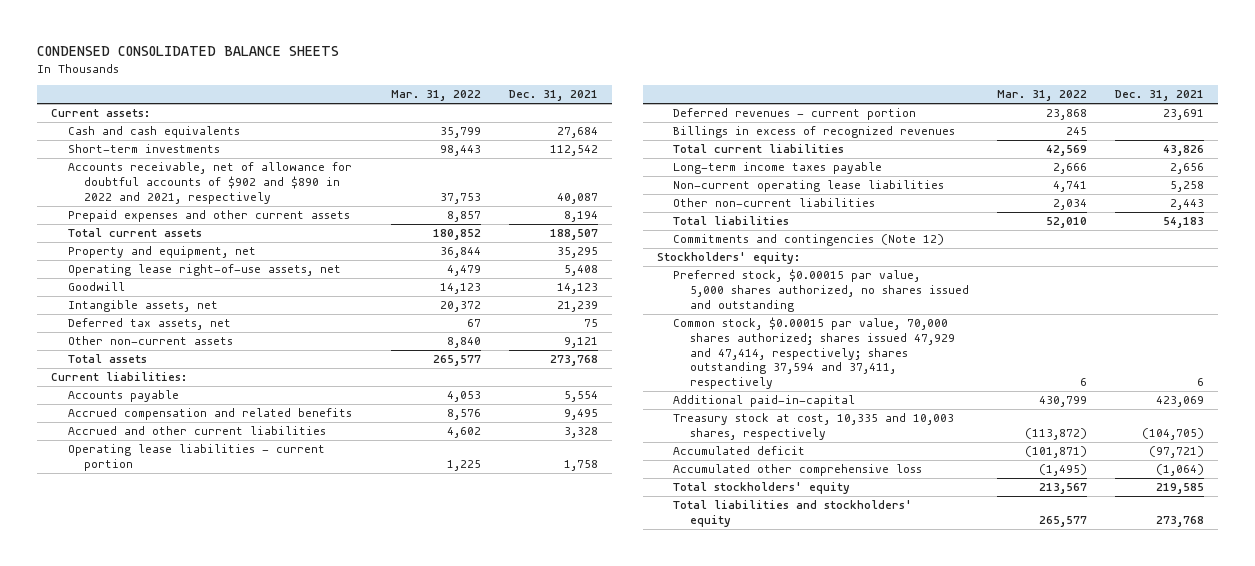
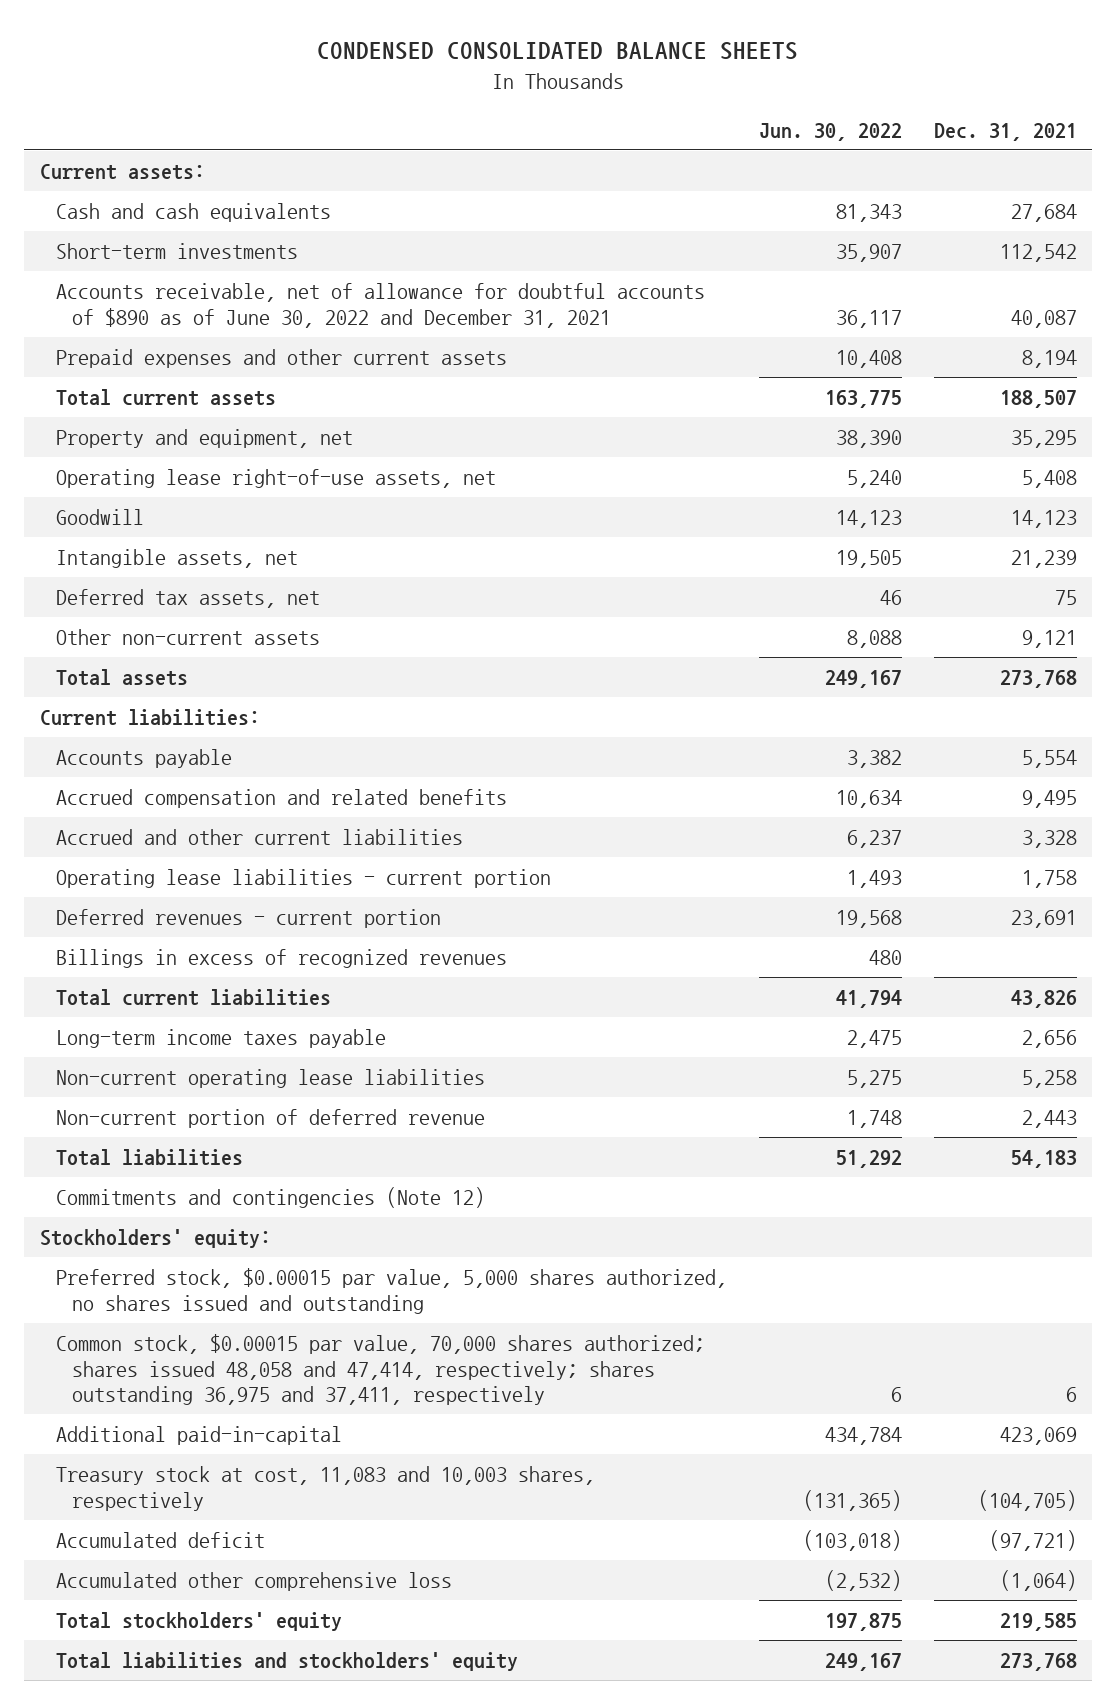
[391,90,482,102] Mar. 31, 2022 -> none
none -> [758,122,902,141] Jun. 30, 2022
[67,162,352,204] Accounts receivable, net of allowance for doubtful accounts of $902 and $890 in 2022 and 2021, respectively -> [55,283,705,328] Accounts receivable, net of allowance for doubtful accounts of $890 as of June 30, 2022 and December 31, 2021
[673,198,876,208] Other non-current liabilities -> [55,1109,485,1129] Non-current portion of deferred revenue
[673,317,955,389] Common stock, $0.00015 par value, 70,000 shares authorized; shares issued 47,929 and 47,414, respectively; shares outstanding 37,594 and 37,411, respectively -> [55,1334,705,1405] Common stock, $0.00015 par value, 70,000 shares authorized; shares issued 48,058 and 47,414, respectively; shares outstanding 36,975 and 37,411, respectively
[673,413,955,440] Treasury stock at cost, 10,335 and 10,003 shares, respectively -> [55,1466,595,1511] Treasury stock at cost, 11,083 and 10,003 shares, respectively

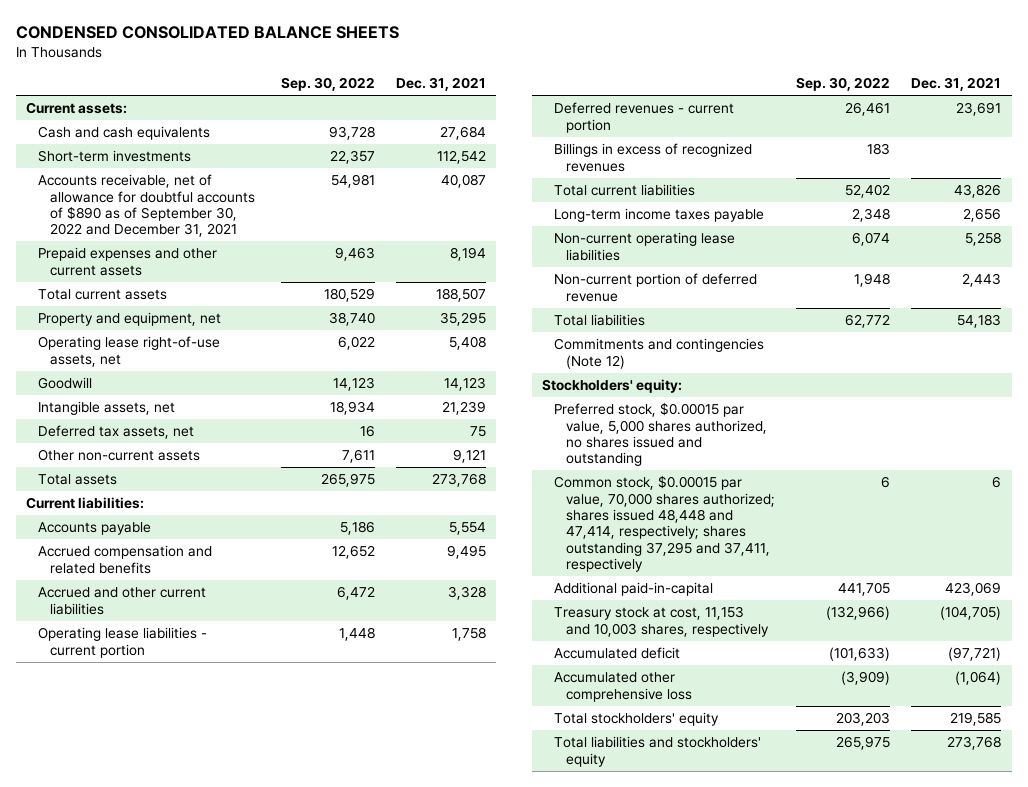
[758,122,902,141] Jun. 30, 2022 -> none
none -> [280,77,375,92] Sep. 30, 2022
[55,283,705,328] Accounts receivable, net of allowance for doubtful accounts of $890 as of June 30, 2022 and December 31, 2021 -> [38,174,256,238] Accounts receivable, net of allowance for doubtful accounts of $890 as of September 30, 2022 and December 31, 2021
[55,1334,705,1405] Common stock, $0.00015 par value, 70,000 shares authorized; shares issued 48,058 and 47,414, respectively; shares outstanding 36,975 and 37,411, respectively -> [554,475,776,573] Common stock, $0.00015 par value, 70,000 shares authorized; shares issued 48,448 and 47,414, respectively; shares outstanding 37,295 and 37,411, respectively
[55,1466,595,1511] Treasury stock at cost, 11,083 and 10,003 shares, respectively -> [554,606,770,637] Treasury stock at cost, 11,153 and 10,003 shares, respectively

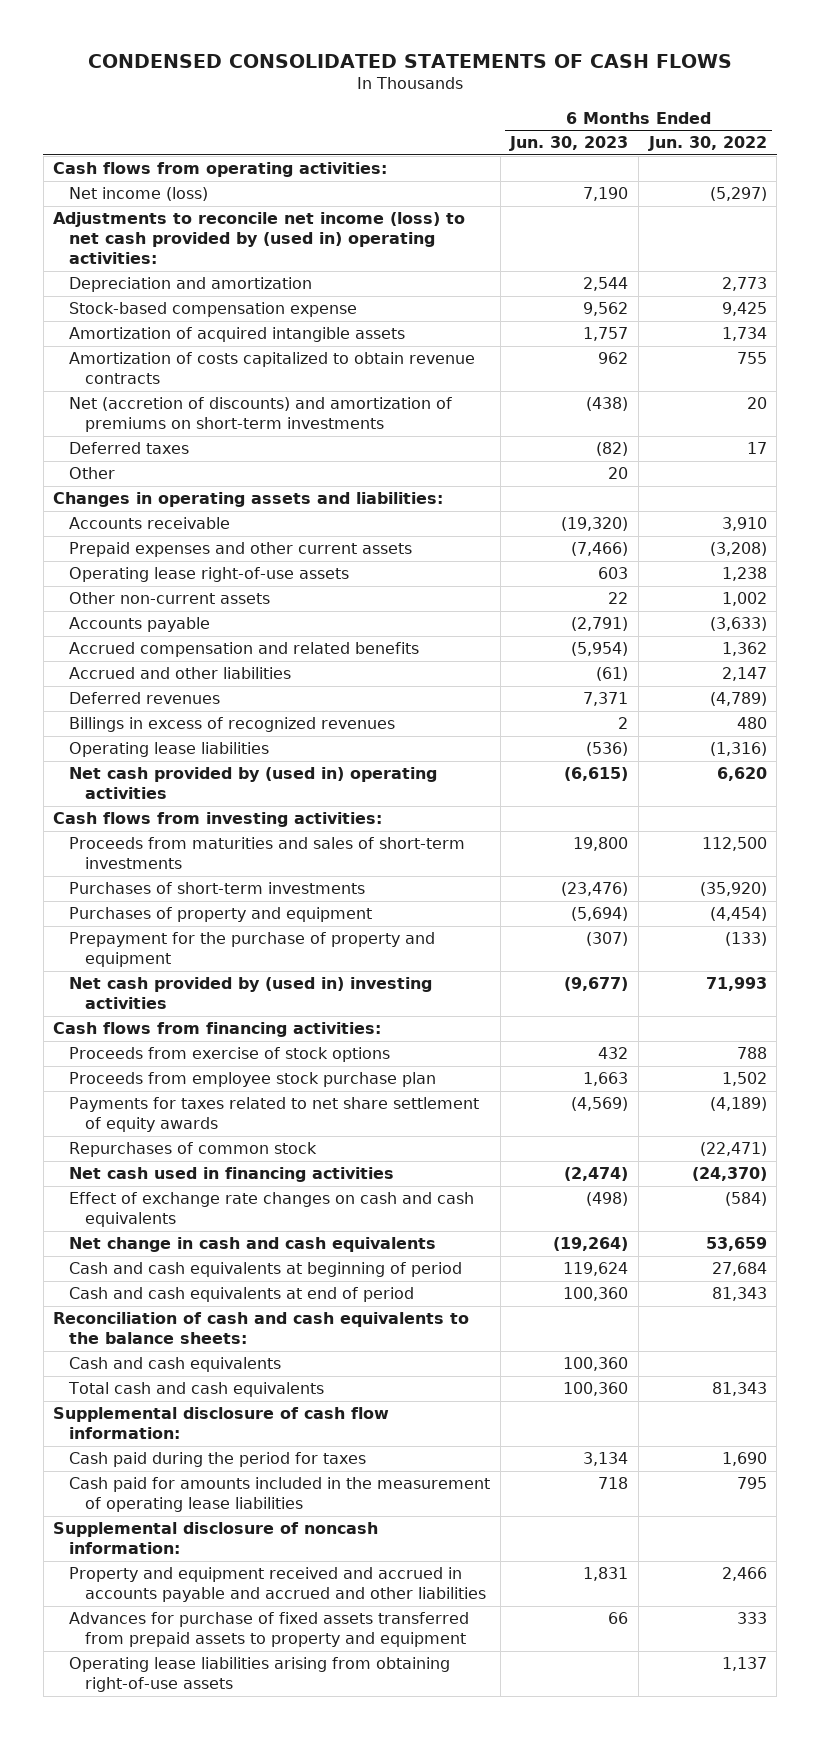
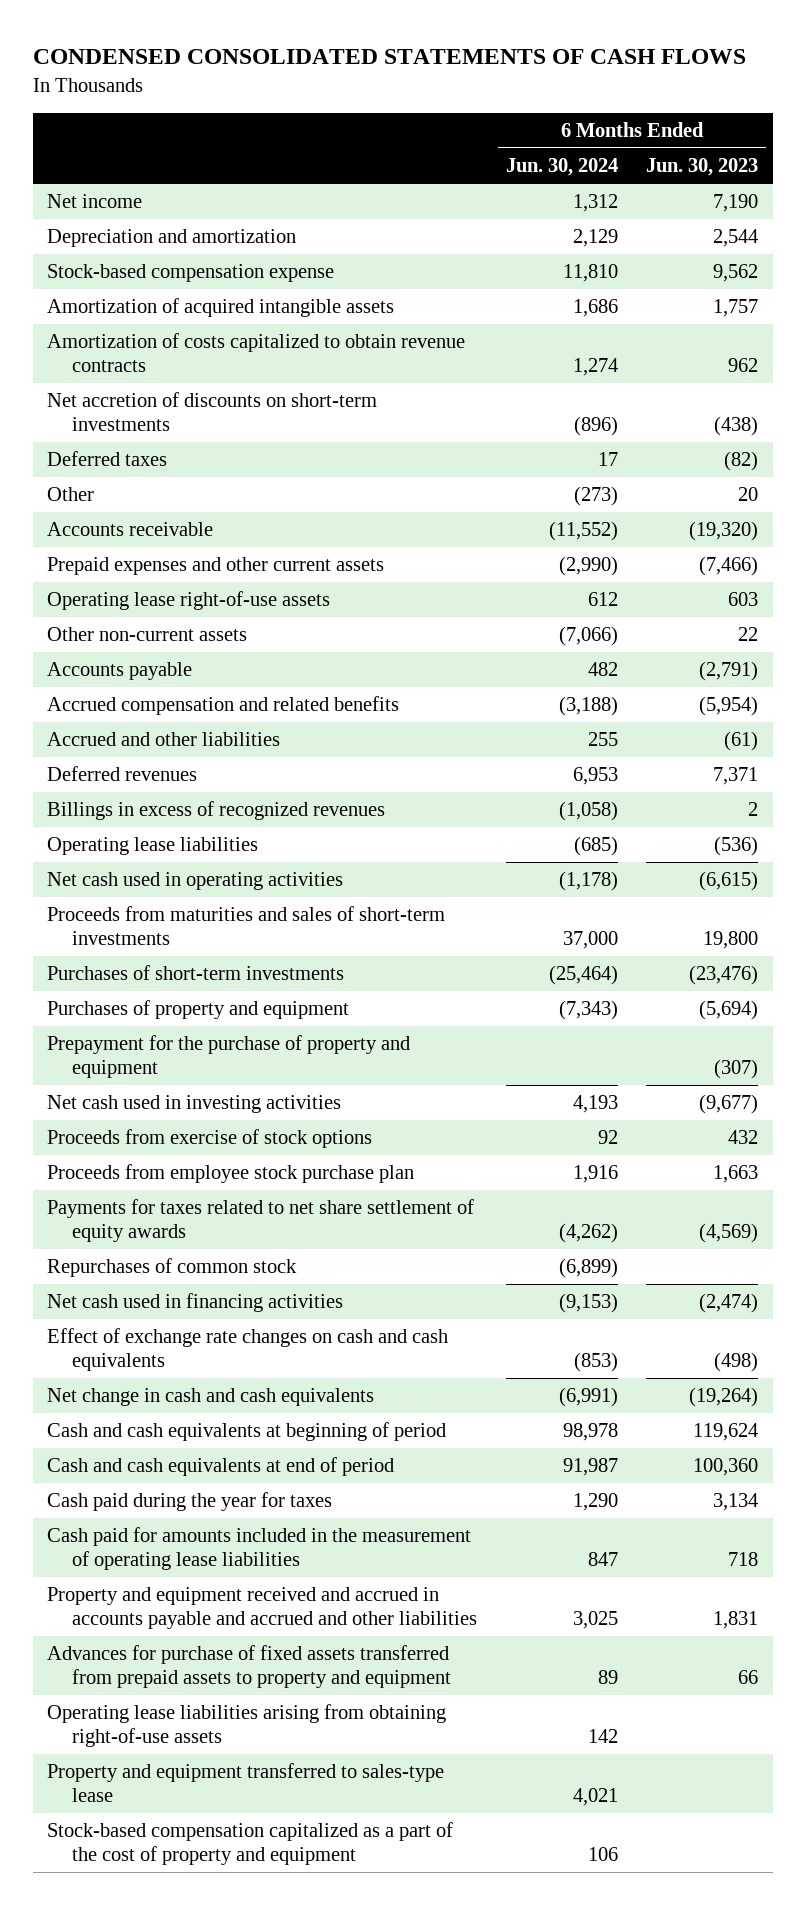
[647,136,767,152] Jun. 30, 2022 -> none
none -> [505,158,618,177] Jun. 30, 2024
[53,162,388,178] Cash flows from operating activities: -> none
[53,212,466,265] Adjustments to reconcile net income (loss) to net cash provided by (used in) operating activities: -> none
[68,187,208,202] Net income (loss) -> [46,194,142,209] Net income
[68,397,452,433] Net (accretion of discounts) and amortization of premiums on short-term investments -> [46,392,377,431] Net accretion of discounts on short-term investments
[53,492,444,508] Changes in operating assets and liabilities: -> none
[53,812,383,828] Cash flows from investing activities: -> none
[68,767,437,800] Net cash provided by (used in) operating activities -> [46,872,343,891] Net cash used in operating activities
[53,1022,382,1038] Cash flows from financing activities: -> none
[68,977,432,1010] Net cash provided by (used in) investing activities -> [46,1095,341,1114] Net cash used in investing activities
[53,1312,470,1345] Reconciliation of cash and cash equivalents to the balance sheets: -> none
[68,1357,281,1373] Cash and cash equivalents -> none
[67,1382,324,1398] Total cash and cash equivalents -> none
[53,1407,390,1440] Supplemental disclosure of cash flow information: -> none
[68,1452,366,1468] Cash paid during the period for taxes -> [46,1492,332,1512] Cash paid during the year for taxes
[53,1522,379,1555] Supplemental disclosure of noncash information: -> none
none -> [46,1763,444,1802] Property and equipment transferred to sales-type lease
none -> [46,1822,453,1865] Stock-based compensation capitalized as a part of the cost of property and equipment

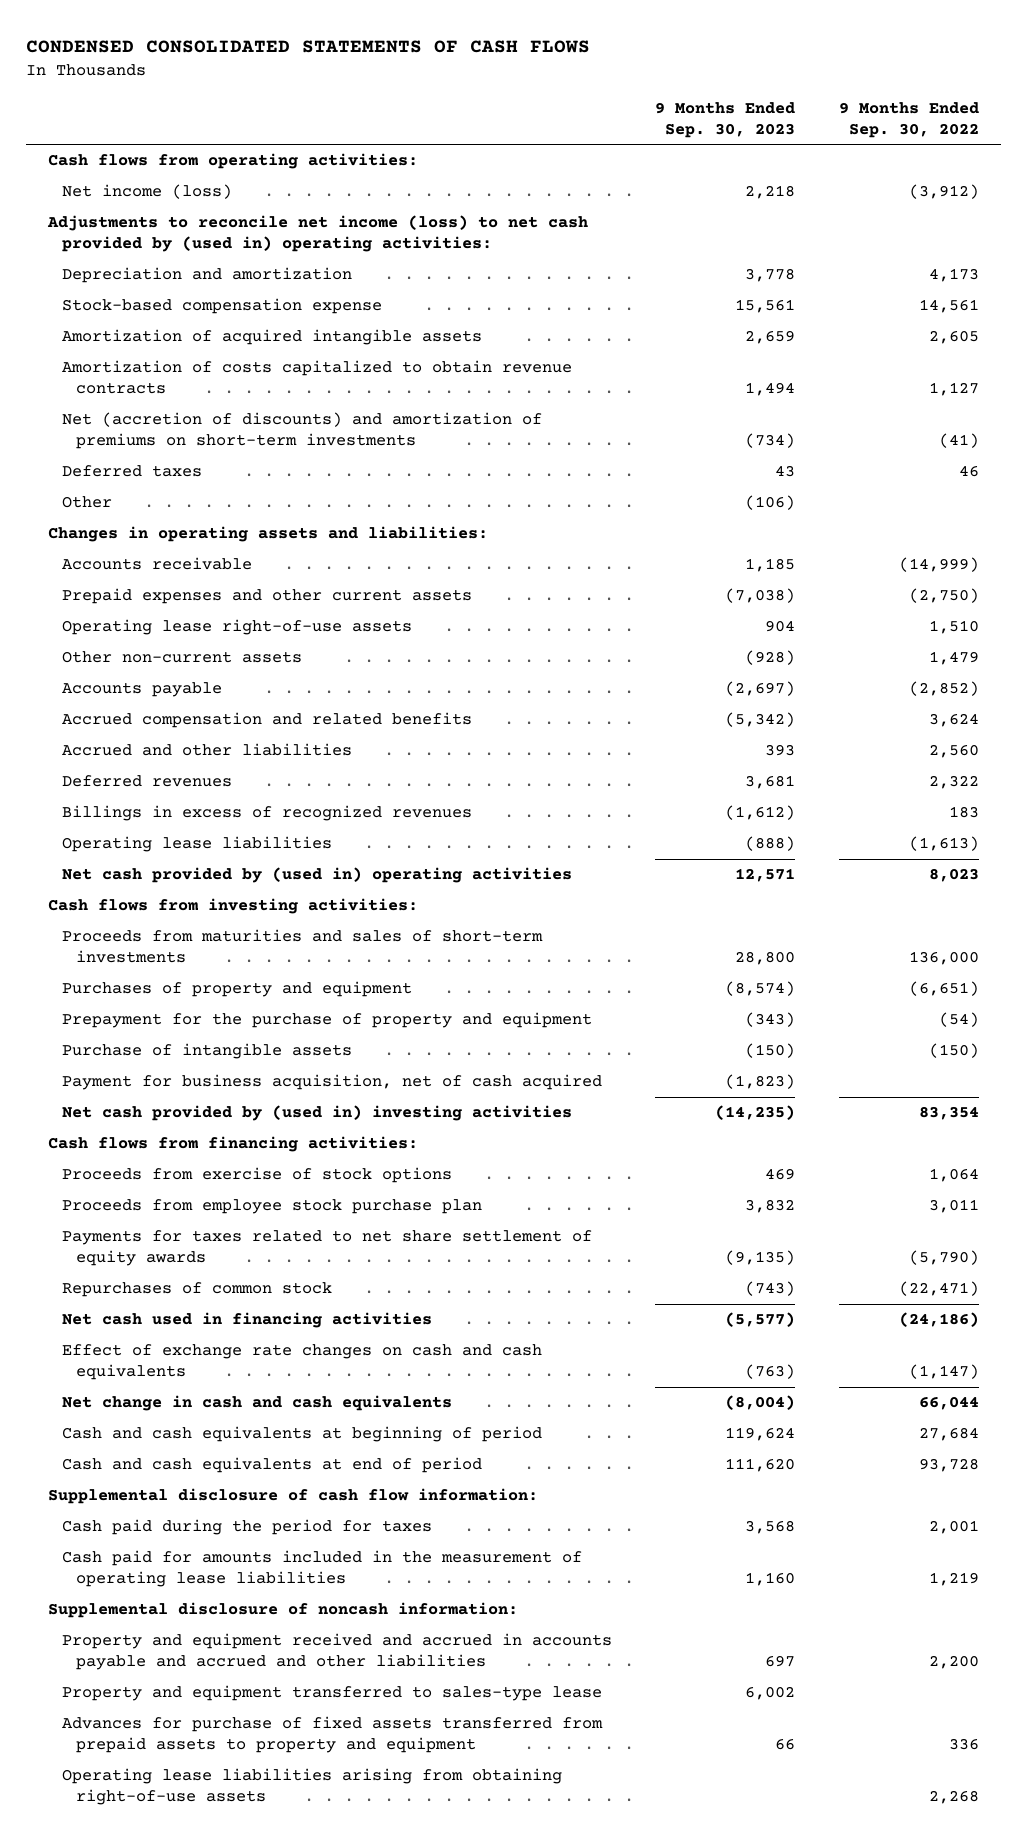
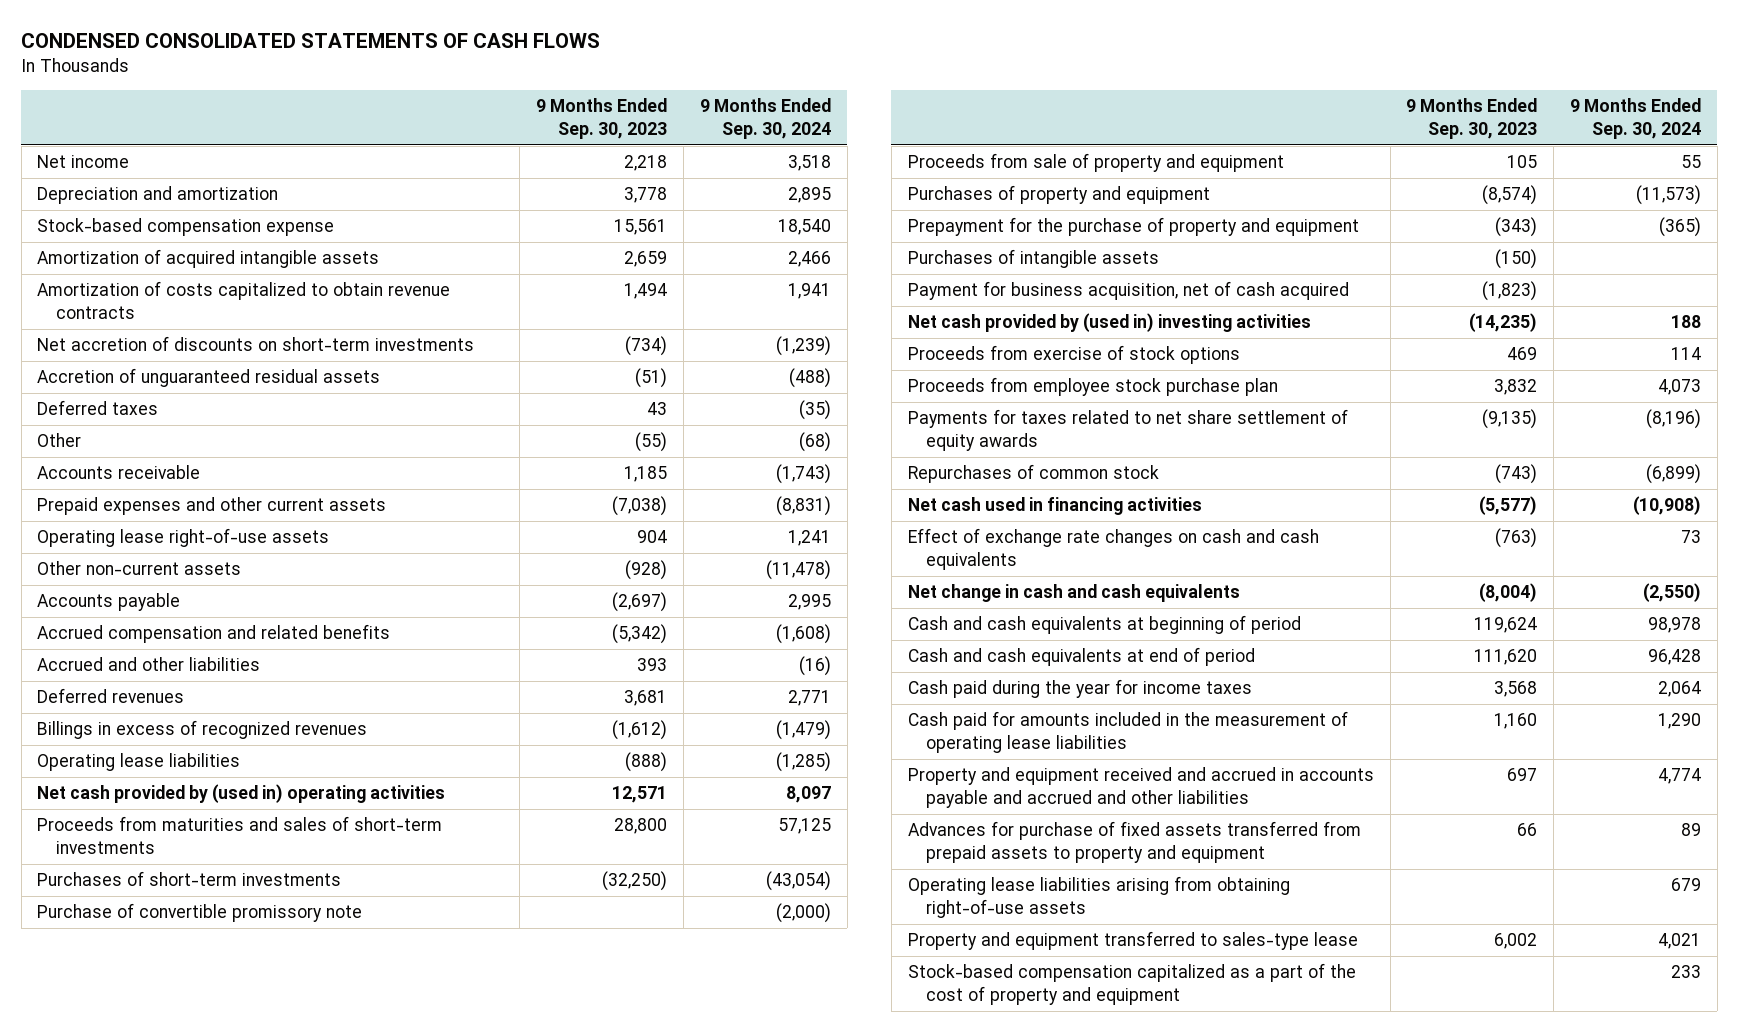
[838,102,979,138] 9 Months Ended Sep. 30, 2022 -> none
none -> [699,98,831,139] 9 Months Ended Sep. 30, 2024
[47,153,418,170] Cash flows from operating activities: -> none
[46,215,588,253] Adjustments to reconcile net income (loss) to net cash provided by (used in) operating activities: -> none
[61,184,232,200] Net income (loss) -> [37,155,130,169] Net income
[61,412,542,450] Net (accretion of discounts) and amortization of premiums on short-term investments -> [37,336,475,352] Net accretion of discounts on short-term investments
none -> [37,368,381,388] Accretion of unguaranteed residual assets
[47,526,488,543] Changes in operating assets and liabilities: -> none
[745,495,796,511] (106) -> [635,432,668,453] (55)
[47,898,418,915] Cash flows from investing activities: -> none
none -> [37,871,342,887] Purchases of short-term investments
none -> [37,903,363,923] Purchase of convertible promissory note
none -> [907,153,1284,173] Proceeds from sale of property and equipment
[61,1043,352,1060] Purchase of intangible assets -> [907,249,1159,269] Purchases of intangible assets
[47,1136,418,1153] Cash flows from financing activities: -> none
[47,1488,538,1505] Supplemental disclosure of cash flow information: -> none
[61,1519,432,1536] Cash paid during the period for taxes -> [907,679,1252,699] Cash paid during the year for income taxes
[47,1602,518,1619] Supplemental disclosure of noncash information: -> none
[61,1685,602,1702] Property and equipment transferred to sales-type lease -> [907,931,1358,951] Property and equipment transferred to sales-type lease
none -> [907,963,1356,1006] Stock-based compensation capitalized as a part of the cost of property and equipment

